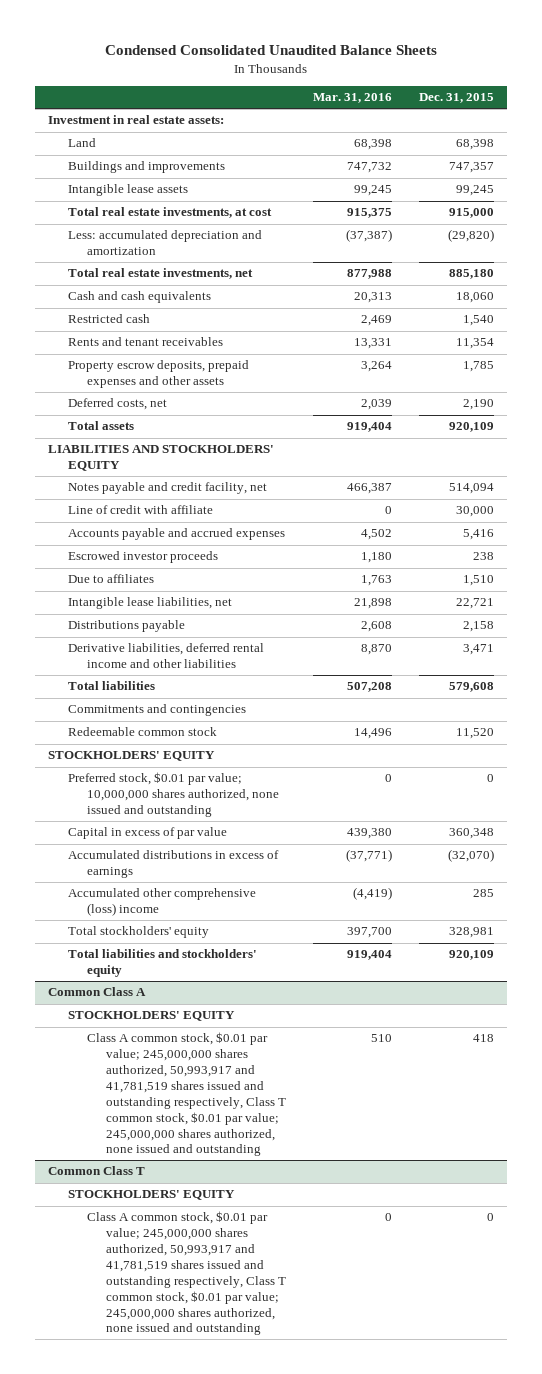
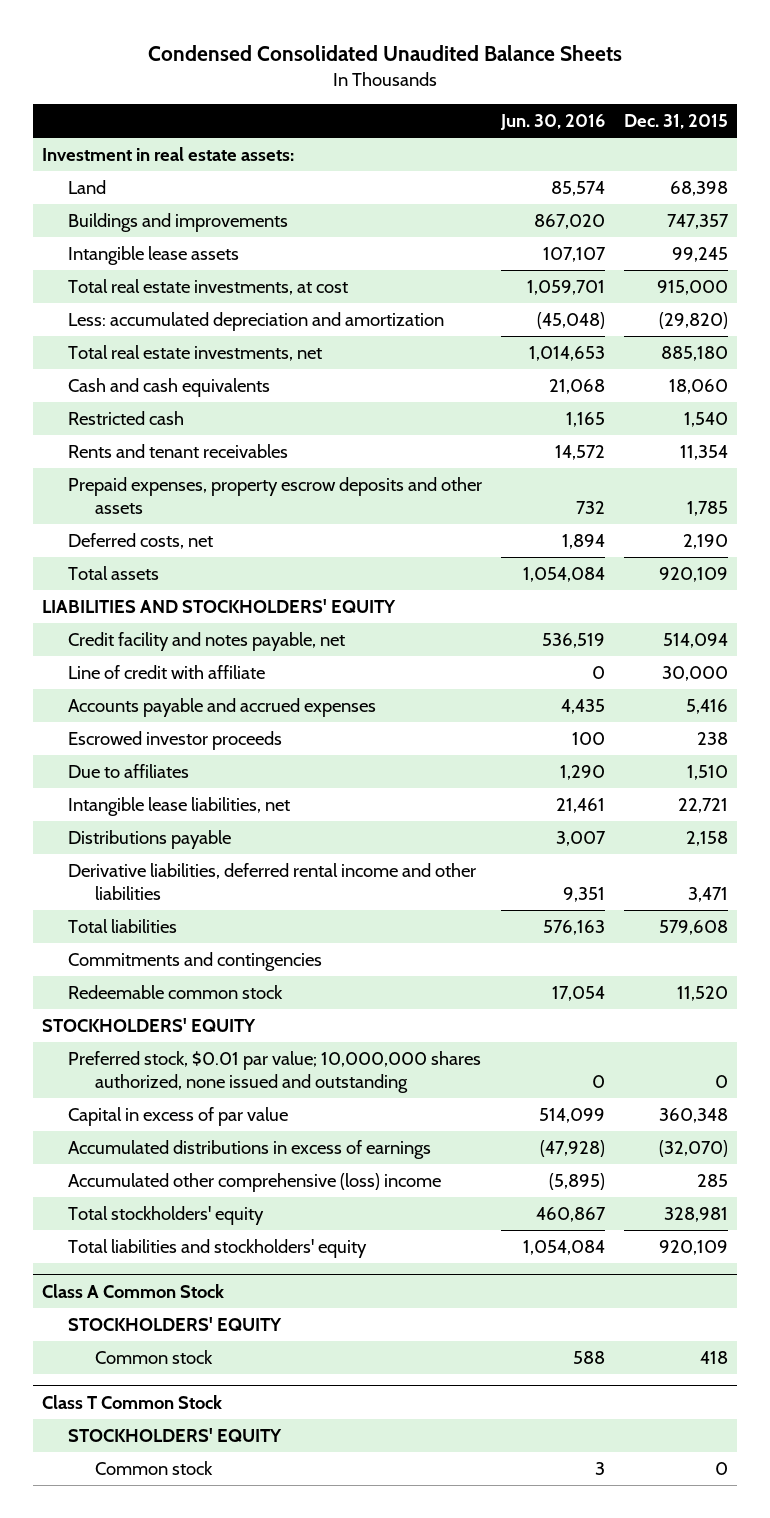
[312,93,392,104] Mar. 31, 2016 -> none
none -> [500,114,606,131] Jun. 30, 2016
[67,360,249,389] Property escrow deposits, prepaid expenses and other assets -> [68,476,483,515] Prepaid expenses, property escrow deposits and other assets
[67,482,267,495] Notes payable and credit facility, net -> [68,631,346,651] Credit facility and notes payable, net
[48,987,147,997] Common Class A -> [42,1283,225,1298] Class A Common Stock
[87,1032,287,1157] Class A common stock, $0.01 par value; 245,000,000 shares authorized, 50,993,917 and 41,781,519 shares issued and outstanding respectively, Class T common stock, $0.01 par value; 245,000,000 shares authorized, none issued and outstanding -> [94,1349,213,1364] Common stock
[48,1166,146,1176] Common Class T -> [42,1394,223,1409] Class T Common Stock
[87,1211,287,1336] Class A common stock, $0.01 par value; 245,000,000 shares authorized, 50,993,917 and 41,781,519 shares issued and outstanding respectively, Class T common stock, $0.01 par value; 245,000,000 shares authorized, none issued and outstanding -> [94,1460,213,1475] Common stock

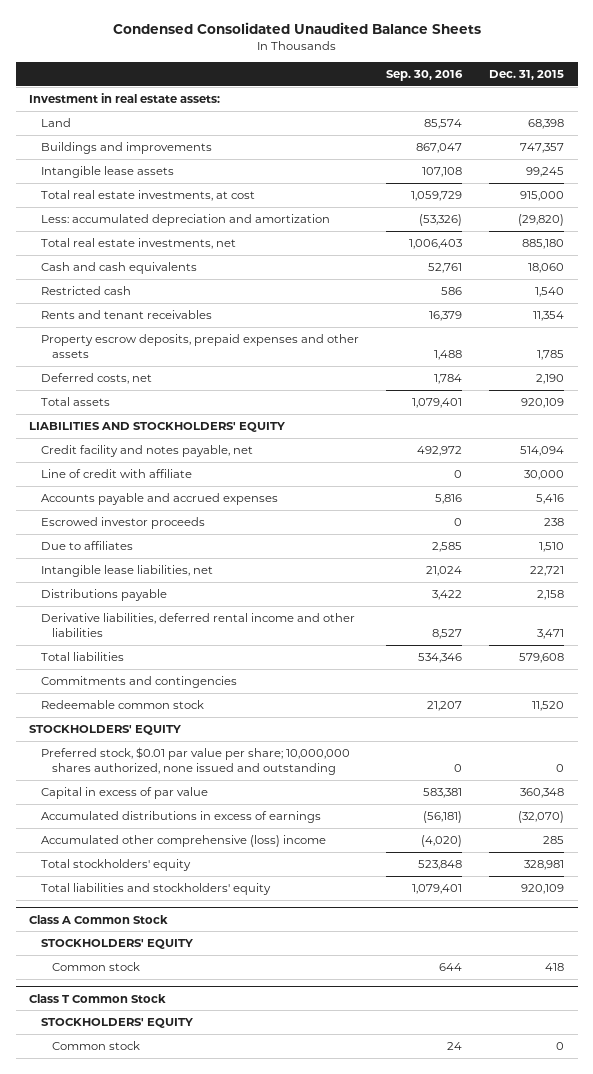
[500,114,606,131] Jun. 30, 2016 -> none
none -> [385,69,463,81] Sep. 30, 2016
[68,476,483,515] Prepaid expenses, property escrow deposits and other assets -> [40,334,359,358] Property escrow deposits, prepaid expenses and other assets
[68,1050,482,1094] Preferred stock, $0.01 par value; 10,000,000 shares authorized, none issued and outstanding -> [40,747,350,775] Preferred stock, $0.01 par value per share; 10,000,000 shares authorized, none issued and outstanding

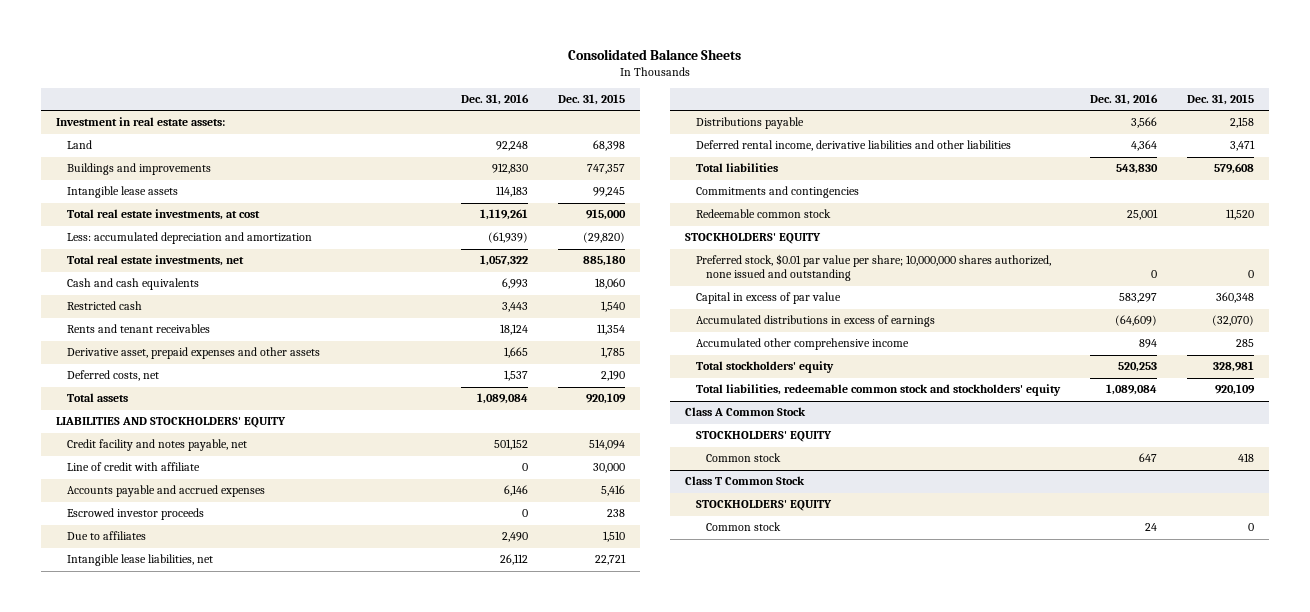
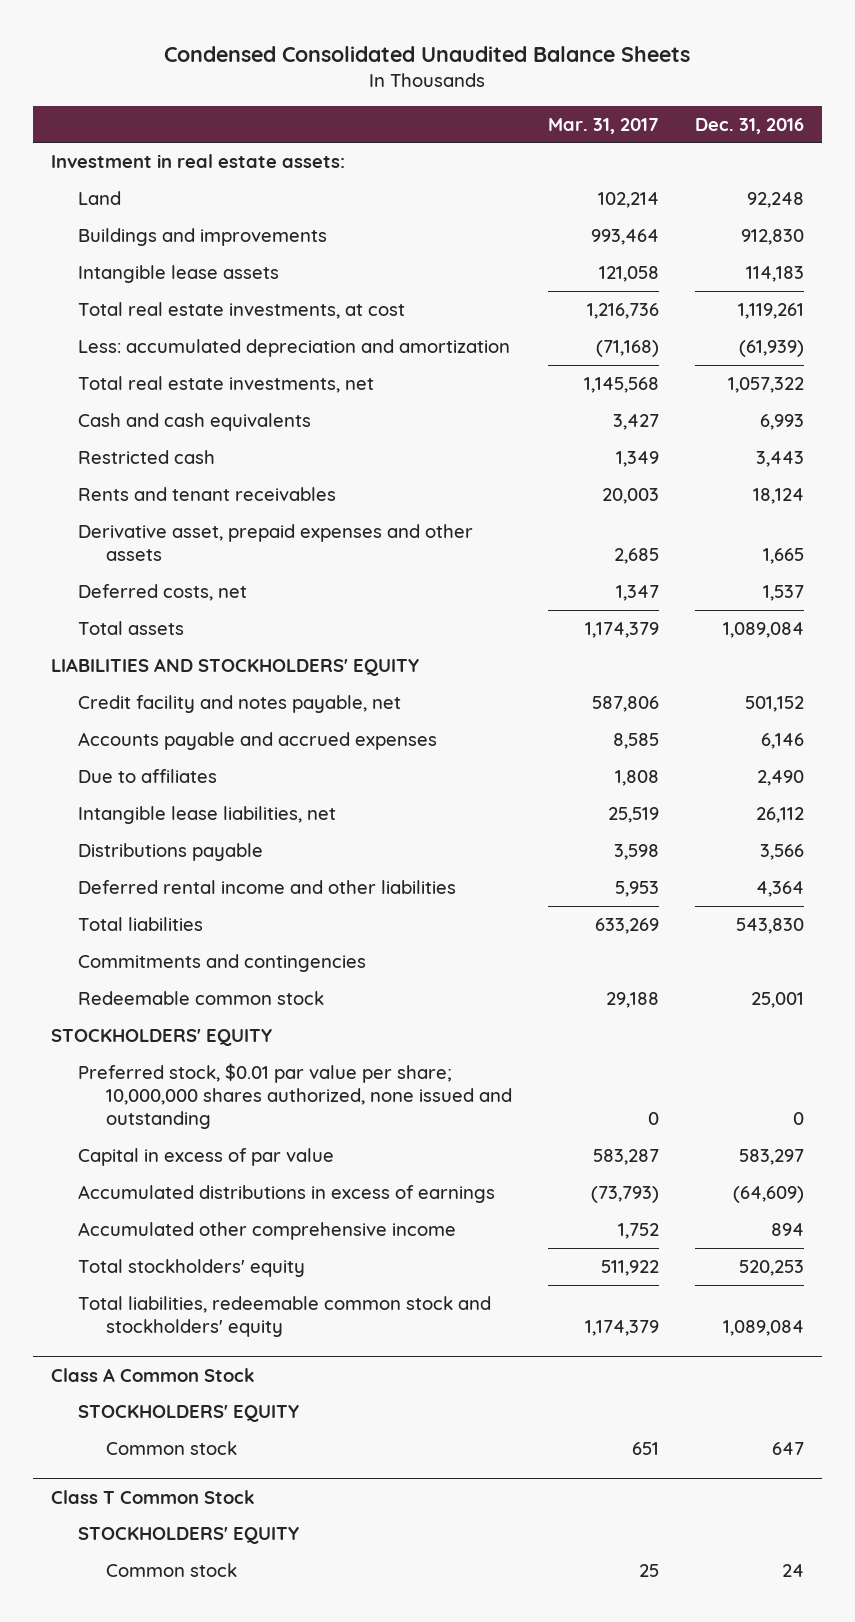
[567,48,741,60] Consolidated Balance Sheets -> [164,45,691,62] Condensed Consolidated Unaudited Balance Sheets
[558,93,626,105] Dec. 31, 2015 -> none
none -> [547,117,659,134] Mar. 31, 2017
[66,462,200,472] Line of credit with affiliate -> none
[66,508,204,521] Escrowed investor proceeds -> none
[695,140,1011,152] Deferred rental income, derivative liabilities and other liabilities -> [78,879,457,894] Deferred rental income and other liabilities

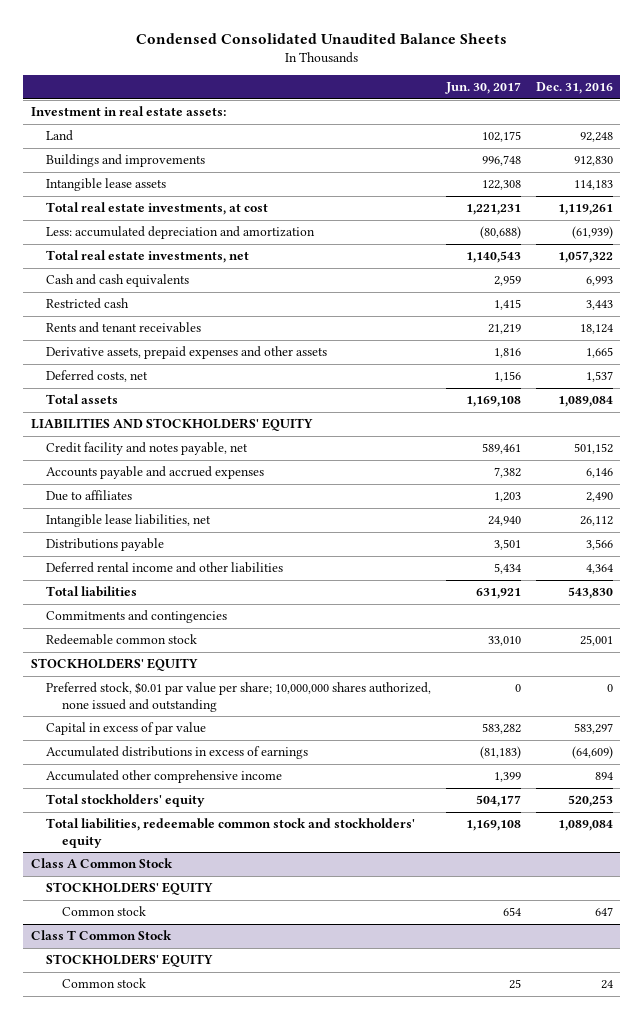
[547,117,659,134] Mar. 31, 2017 -> none
none -> [444,82,521,95] Jun. 30, 2017
[78,523,474,562] Derivative asset, prepaid expenses and other assets -> [46,346,328,360] Derivative assets, prepaid expenses and other assets

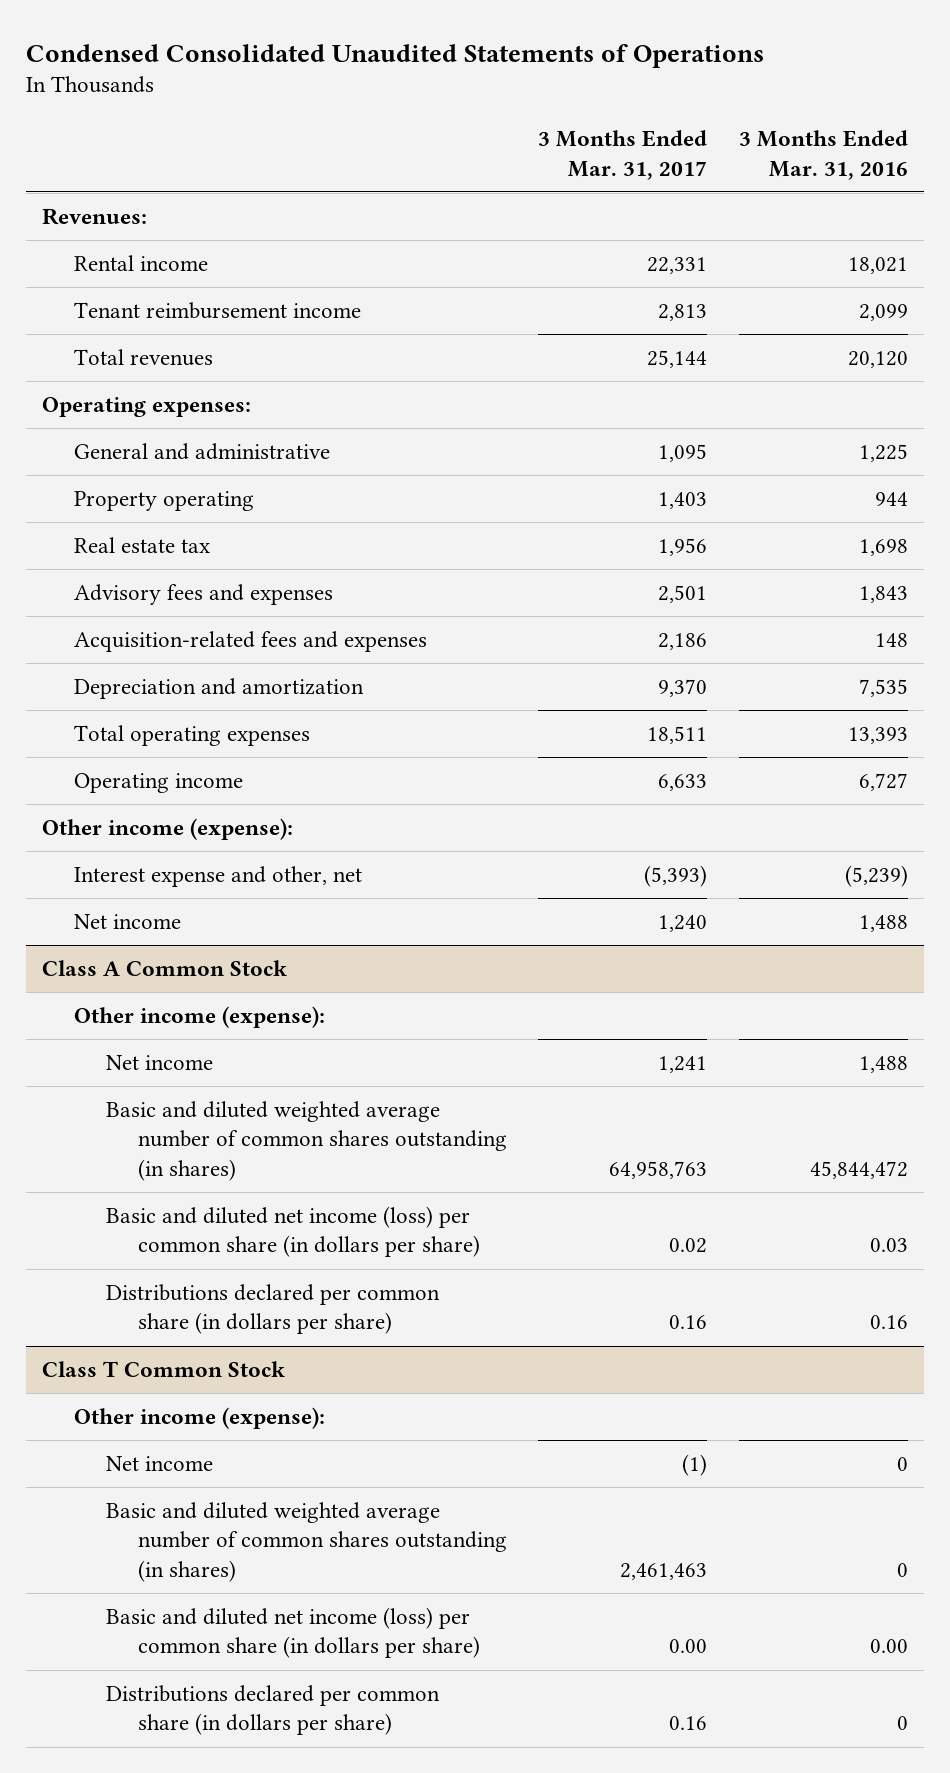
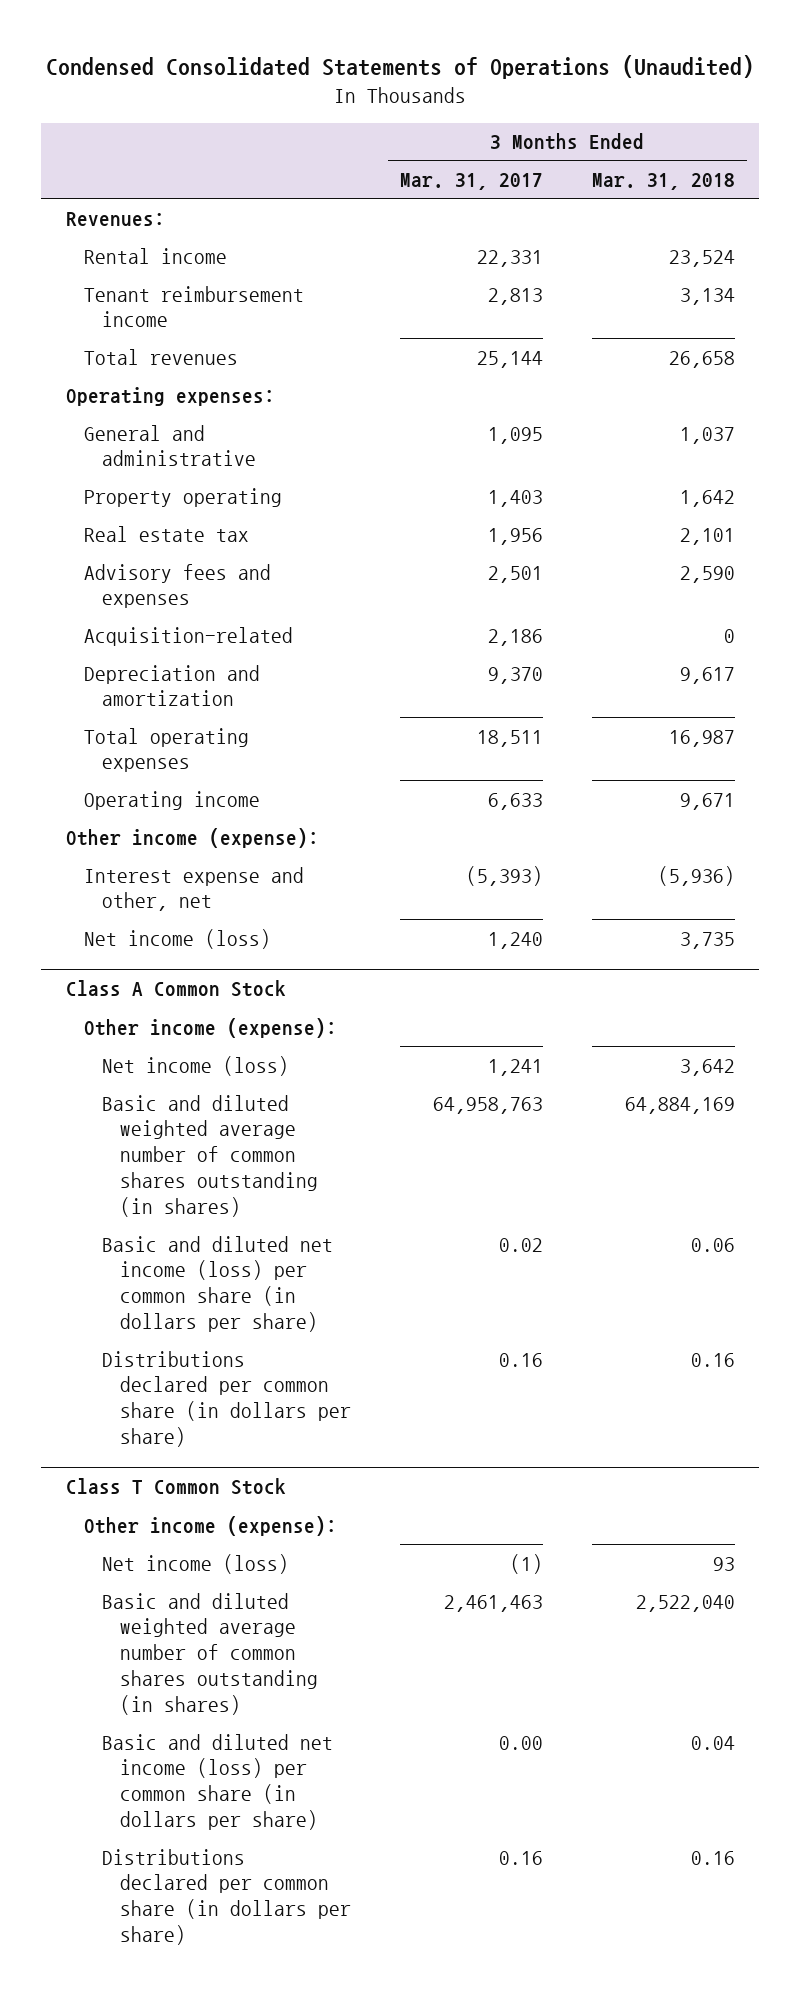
[25,43,764,68] Condensed Consolidated Unaudited Statements of Operations -> [46,54,755,79] Condensed Consolidated Statements of Operations (Unaudited)
[738,130,908,180] 3 Months Ended Mar. 31, 2016 -> none
none -> [591,172,735,190] Mar. 31, 2018
[73,630,427,652] Acquisition-related fees and expenses -> [83,626,293,646] Acquisition-related
[73,913,181,929] Net income -> [83,928,271,949] Net income (loss)
[105,1054,213,1070] Net income -> [101,1055,289,1076] Net income (loss)
[105,1455,213,1471] Net income -> [101,1553,289,1574] Net income (loss)

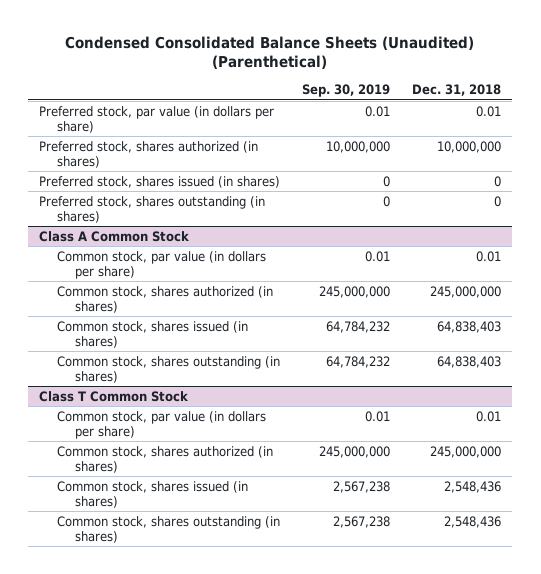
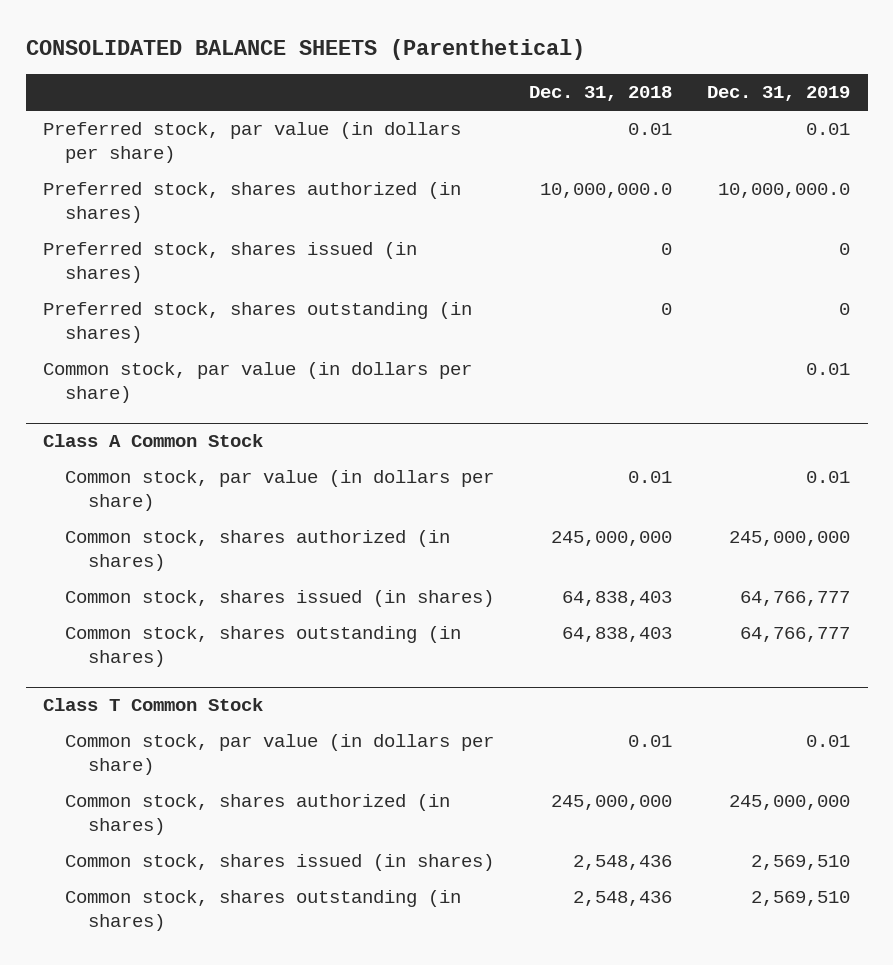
[65,35,475,69] Condensed Consolidated Balance Sheets (Unaudited) (Parenthetical) -> [25,39,585,61] CONSOLIDATED BALANCE SHEETS (Parenthetical)
[302,83,391,97] Sep. 30, 2019 -> none
none -> [707,86,851,102] Dec. 31, 2019
[437,140,502,153] 10,000,000 -> [540,183,673,199] 10,000,000.0
none -> [43,362,473,404] Common stock, par value (in dollars per share)

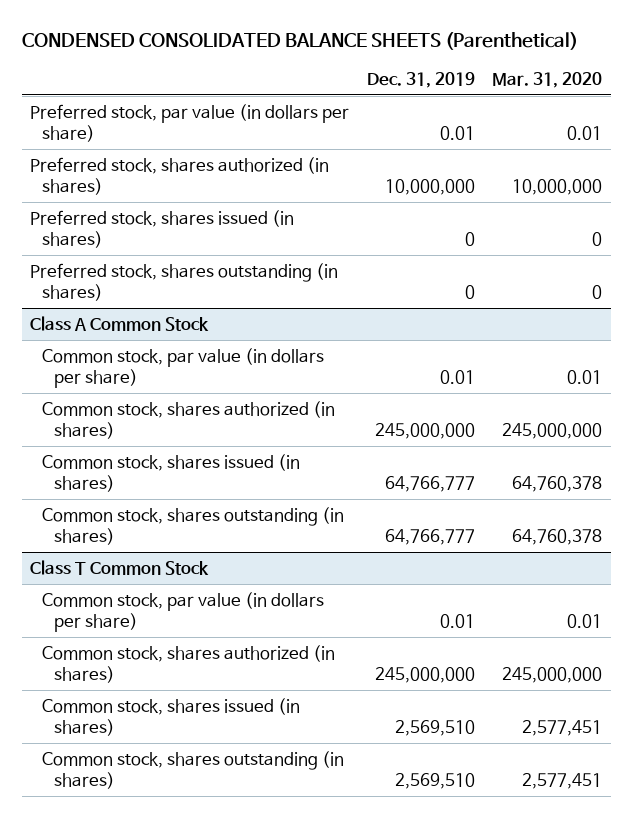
[25,39,585,61] CONSOLIDATED BALANCE SHEETS (Parenthetical) -> [21,31,578,50] CONDENSED CONSOLIDATED BALANCE SHEETS (Parenthetical)
[529,86,673,102] Dec. 31, 2018 -> none
none -> [492,71,603,88] Mar. 31, 2020
[718,183,851,199] 10,000,000.0 -> [384,178,475,195] 10,000,000
[43,362,473,404] Common stock, par value (in dollars per share) -> none

